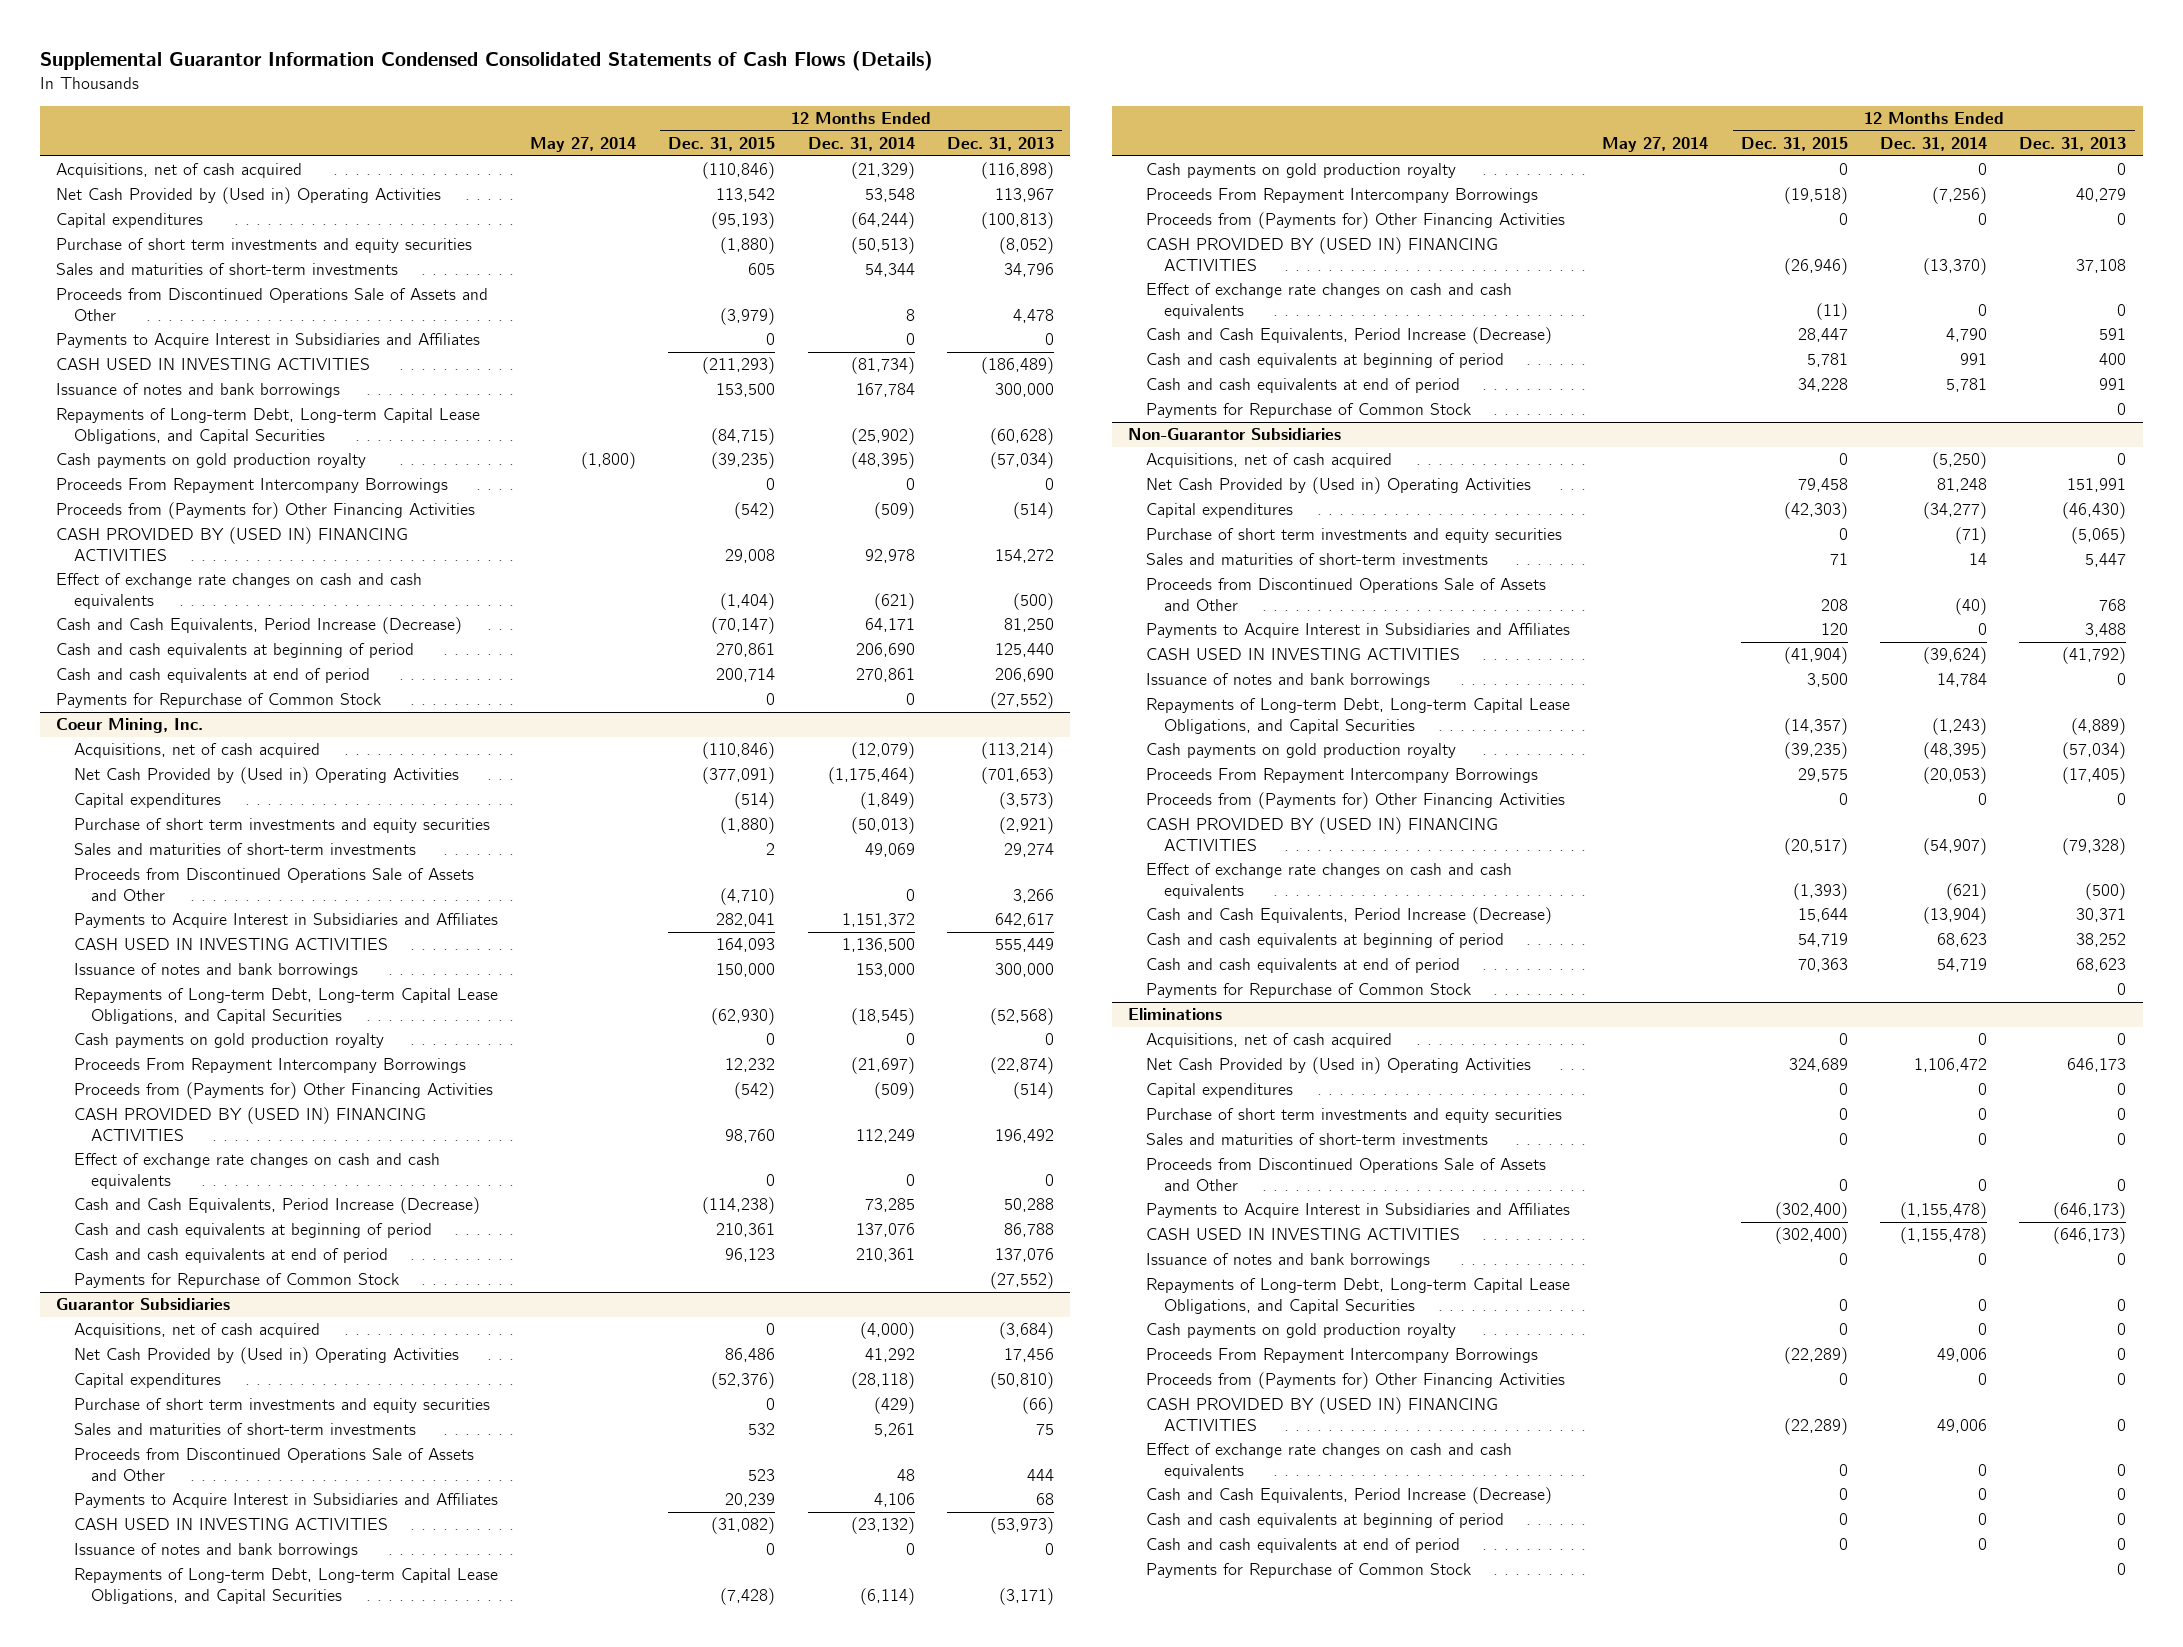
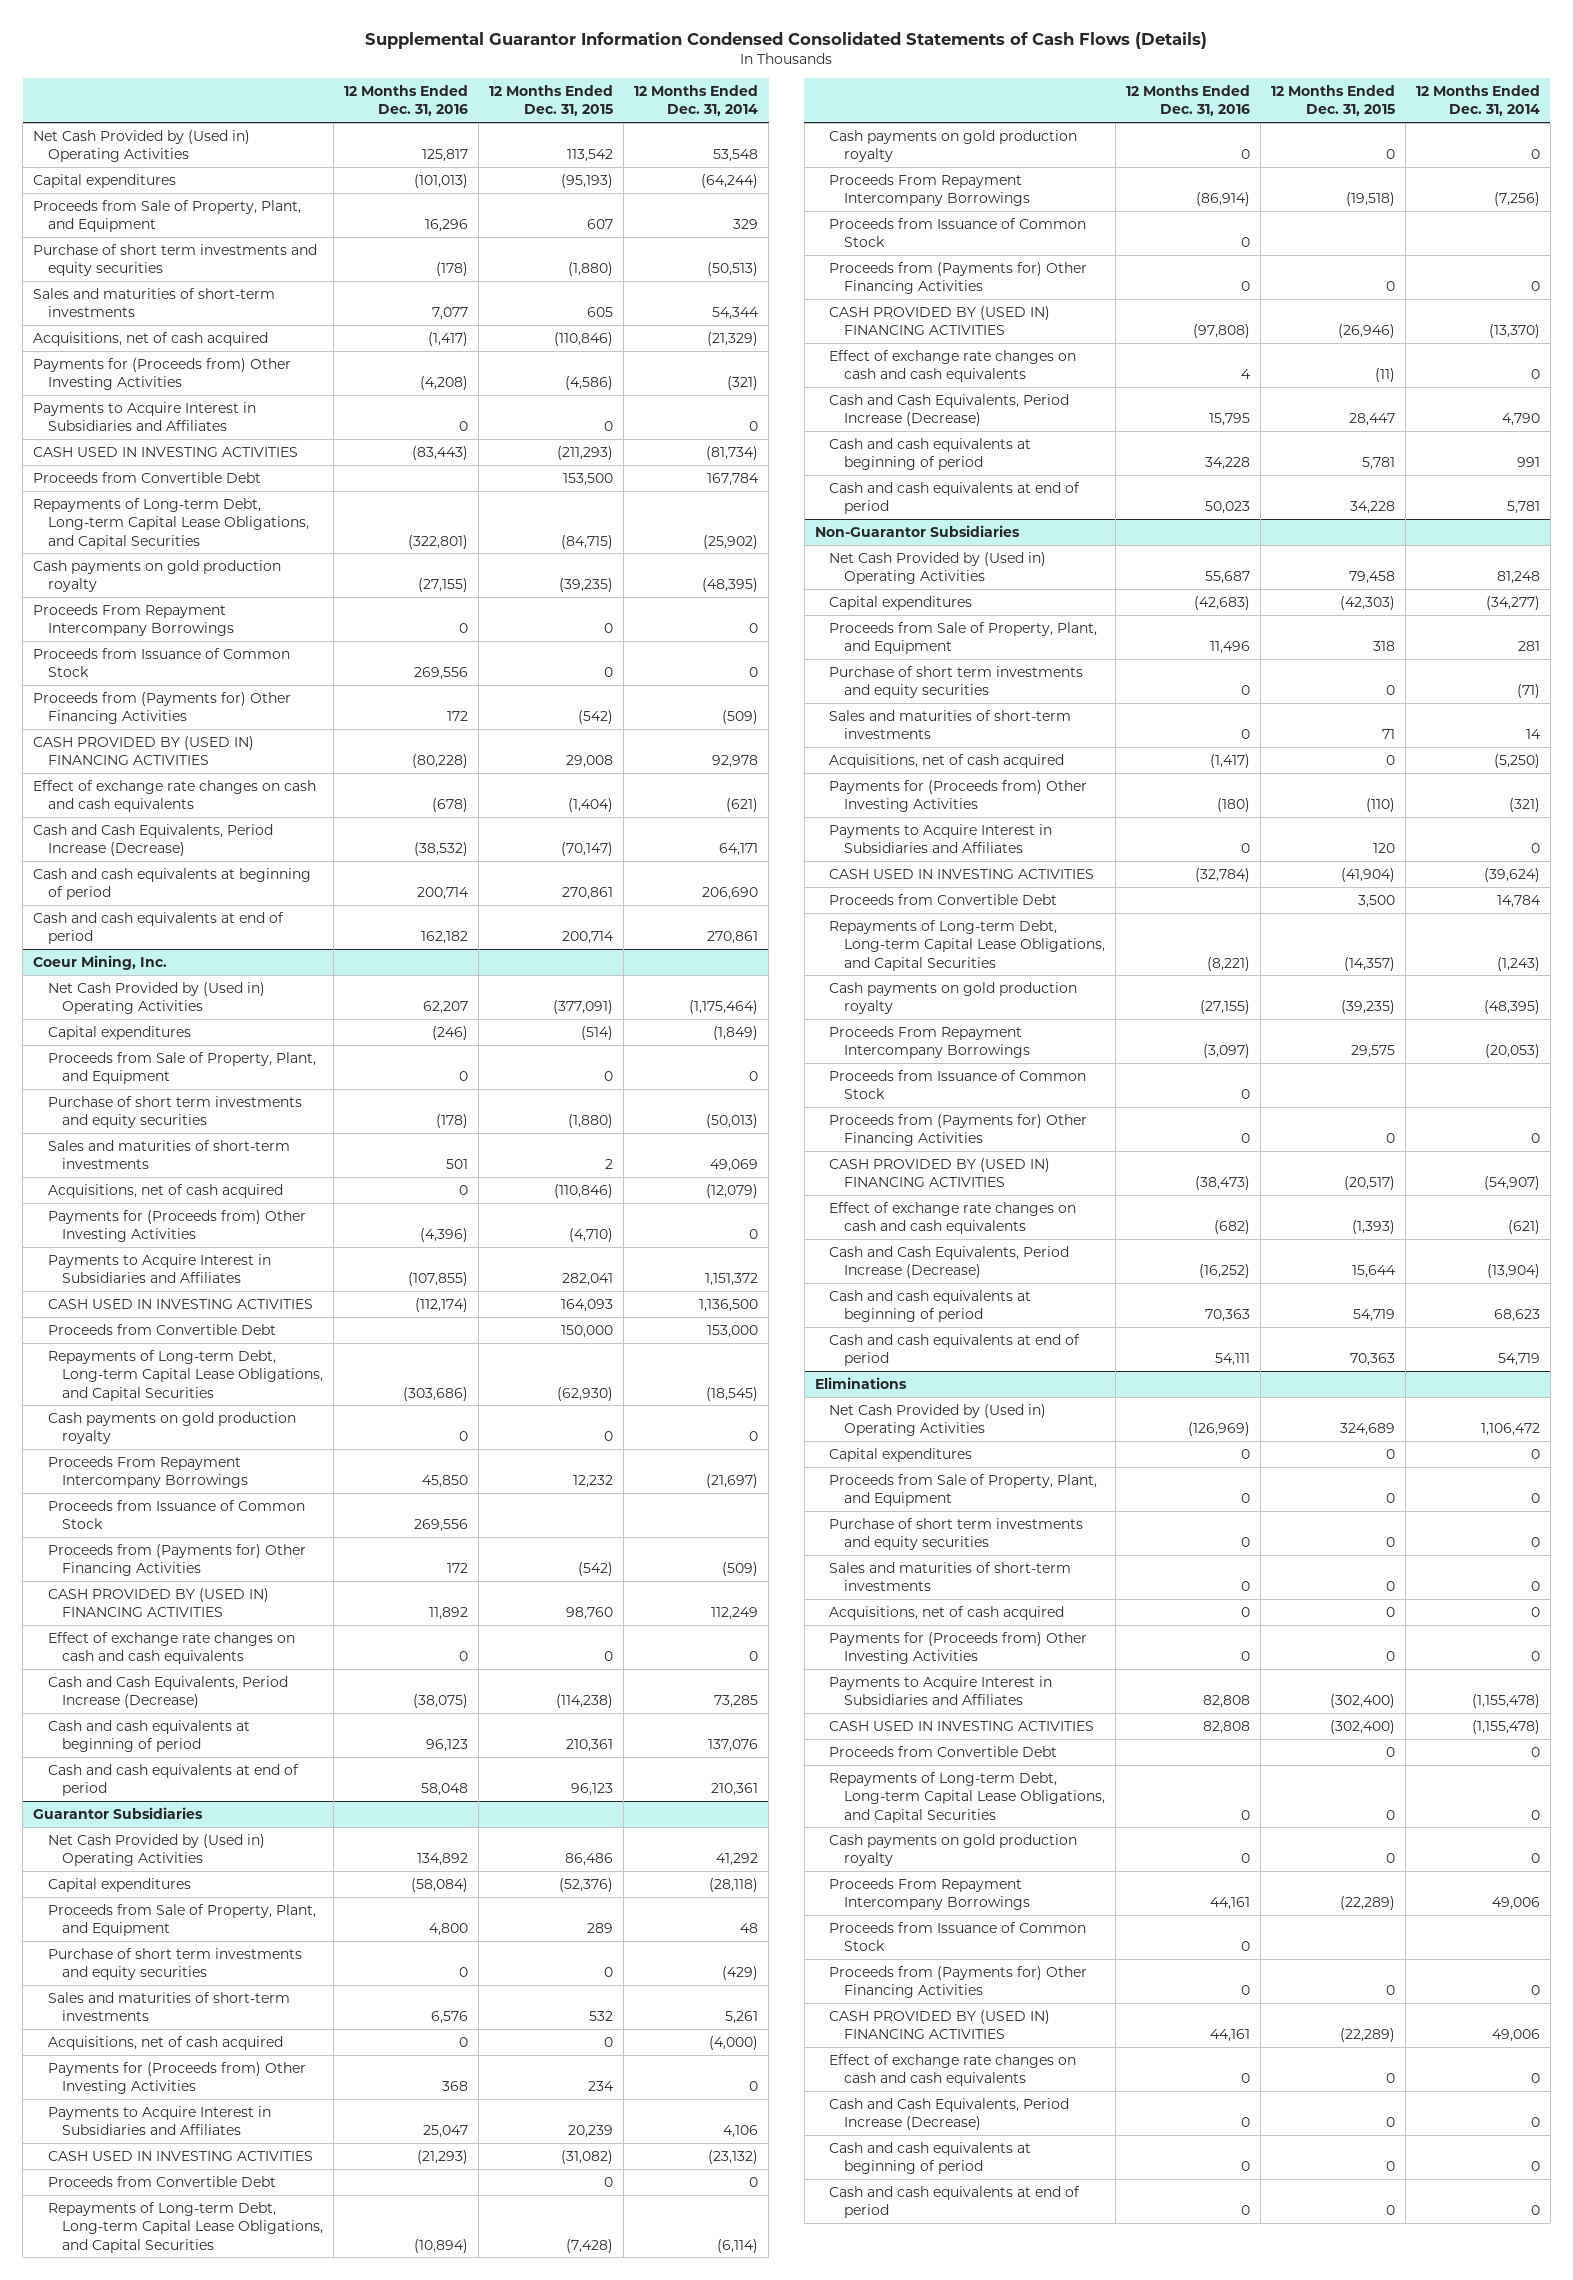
[530,136,637,152] May 27, 2014 -> none
[947,136,1055,151] Dec. 31, 2013 -> none
none -> [344,84,469,117] 12 Months Ended Dec. 31, 2016
none -> [33,199,302,233] Proceeds from Sale of Property, Plant, and Equipment
[56,163,303,179] Acquisitions, net of cash acquired -> [33,331,269,346] Acquisitions, net of cash acquired
[56,288,489,321] Proceeds from Discontinued Operations Sale of Assets and Other -> [33,357,292,391] Payments for (Proceeds from) Other Investing Activities
[720,307,776,325] (3,979) -> [565,376,614,391] (4,586)
[905,308,915,321] 8 -> [727,376,759,391] (321)
[56,383,341,399] Issuance of notes and bank borrowings -> [33,471,262,483] Proceeds from Convertible Debt
none -> [33,647,291,678] Proceeds from Issuance of Common Stock
[56,693,382,709] Payments for Repurchase of Common Stock -> none
none -> [47,1051,316,1085] Proceeds from Sale of Property, Plant, and Equipment
[73,743,320,759] Acquisitions, net of cash acquired -> [47,1183,283,1198] Acquisitions, net of cash acquired
[73,868,474,901] Proceeds from Discontinued Operations Sale of Assets and Other -> [47,1209,306,1243] Payments for (Proceeds from) Other Investing Activities
[73,963,358,979] Issuance of notes and bank borrowings -> [47,1323,276,1335] Proceeds from Convertible Debt
none -> [47,1499,305,1530] Proceeds from Issuance of Common Stock
[73,1273,399,1289] Payments for Repurchase of Common Stock -> none
none -> [47,1903,316,1937] Proceeds from Sale of Property, Plant, and Equipment
[73,1323,320,1339] Acquisitions, net of cash acquired -> [47,2035,283,2050] Acquisitions, net of cash acquired
[73,1448,474,1481] Proceeds from Discontinued Operations Sale of Assets and Other -> [47,2061,306,2095] Payments for (Proceeds from) Other Investing Activities
[748,1468,776,1481] 523 -> [588,2081,615,2092] 234
[896,1468,915,1481] 48 -> [749,2081,759,2092] 0
[73,1543,358,1559] Issuance of notes and bank borrowings -> [47,2175,276,2187] Proceeds from Convertible Debt
none -> [829,217,1087,248] Proceeds from Issuance of Common Stock
[1146,403,1472,419] Payments for Repurchase of Common Stock -> none
none -> [829,621,1098,655] Proceeds from Sale of Property, Plant, and Equipment
[1146,453,1393,469] Acquisitions, net of cash acquired -> [829,753,1065,768] Acquisitions, net of cash acquired
[1146,578,1547,611] Proceeds from Discontinued Operations Sale of Assets and Other -> [829,779,1088,813] Payments for (Proceeds from) Other Investing Activities
[1820,598,1848,611] 208 -> [1365,798,1395,813] (110)
[1955,597,1988,615] (40) -> [1508,798,1540,813] (321)
[1146,673,1431,689] Issuance of notes and bank borrowings -> [829,893,1058,905] Proceeds from Convertible Debt
none -> [829,1069,1087,1100] Proceeds from Issuance of Common Stock
[1146,983,1472,999] Payments for Repurchase of Common Stock -> none
none -> [829,1473,1098,1507] Proceeds from Sale of Property, Plant, and Equipment
[1146,1033,1393,1049] Acquisitions, net of cash acquired -> [829,1605,1065,1620] Acquisitions, net of cash acquired
[1146,1158,1547,1191] Proceeds from Discontinued Operations Sale of Assets and Other -> [829,1631,1088,1665] Payments for (Proceeds from) Other Investing Activities
[1146,1253,1431,1269] Issuance of notes and bank borrowings -> [829,1745,1058,1757] Proceeds from Convertible Debt
none -> [829,1921,1087,1952] Proceeds from Issuance of Common Stock
[1146,1563,1472,1579] Payments for Repurchase of Common Stock -> none

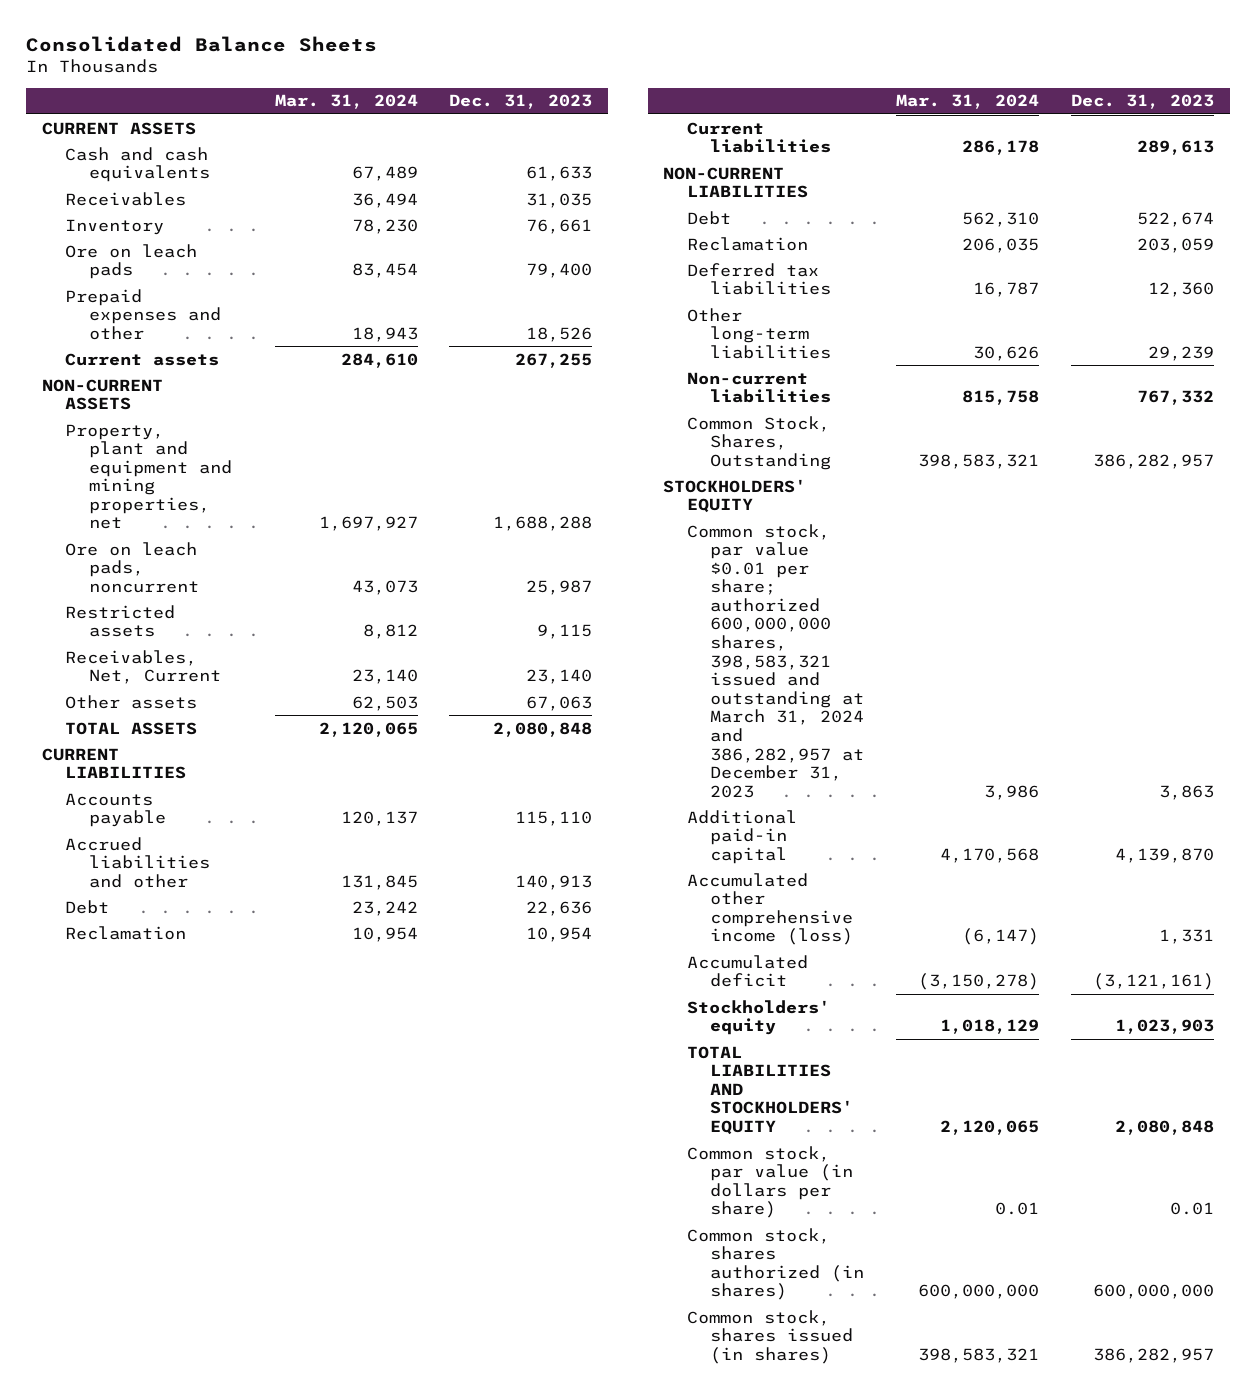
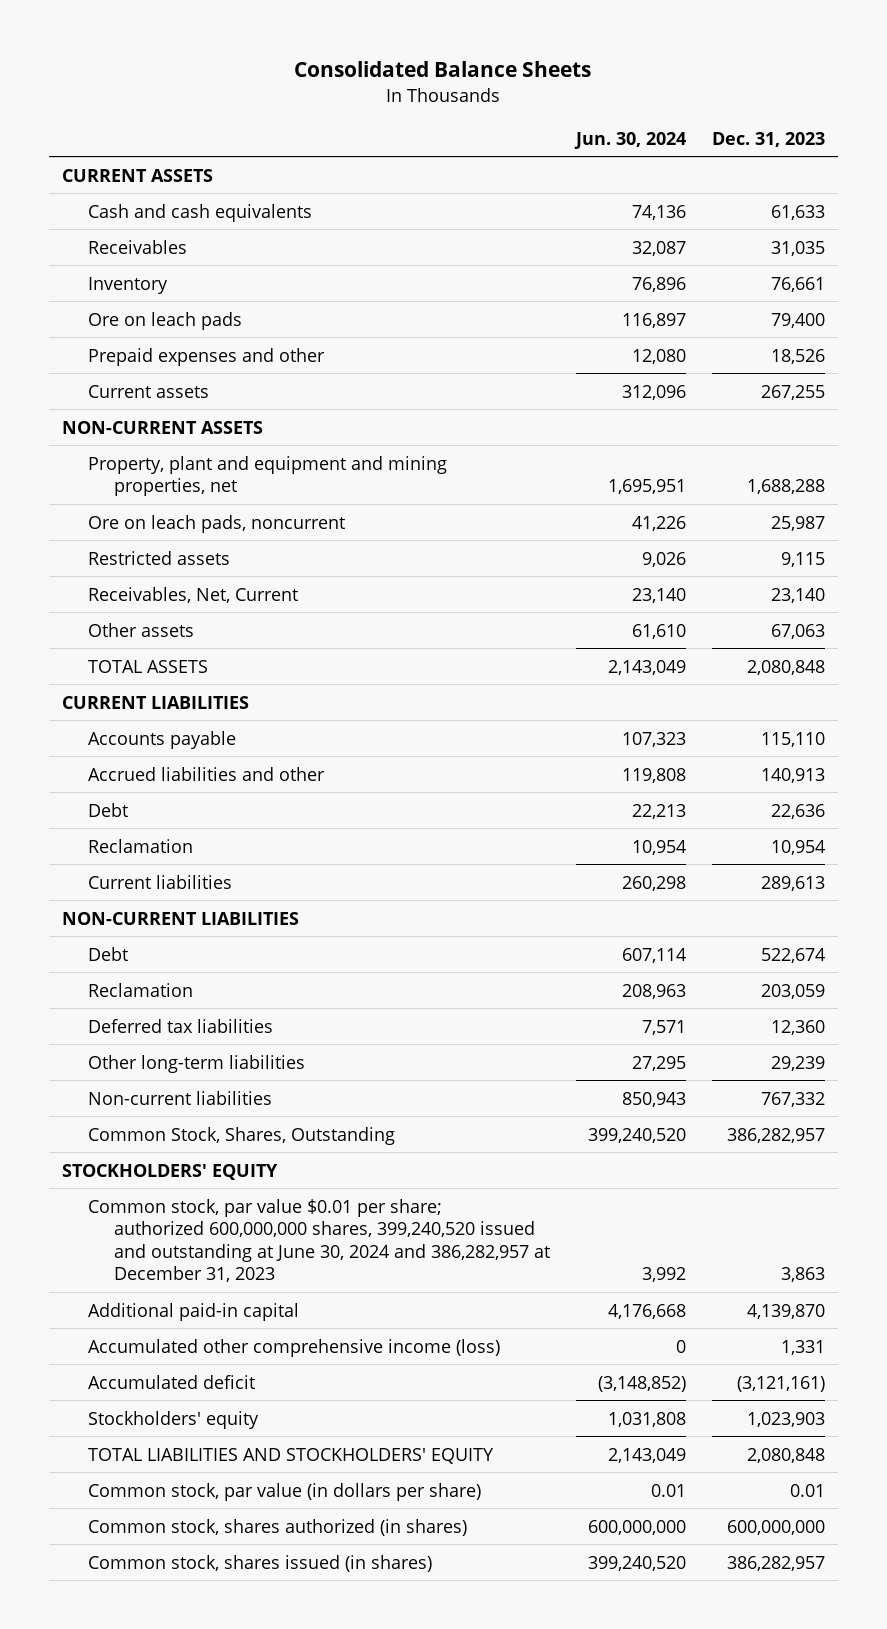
[274,94,418,110] Mar. 31, 2024 -> none
none -> [573,131,686,149] Jun. 30, 2024
[686,523,865,798] Common stock, par value $0.01 per share; authorized 600,000,000 shares, 398,583,321 issued and outstanding at March 31, 2024 and 386,282,957 at December 31, 2023 -> [87,1198,550,1283] Common stock, par value $0.01 per share; authorized 600,000,000 shares, 399,240,520 issued and outstanding at June 30, 2024 and 386,282,957 at December 31, 2023

